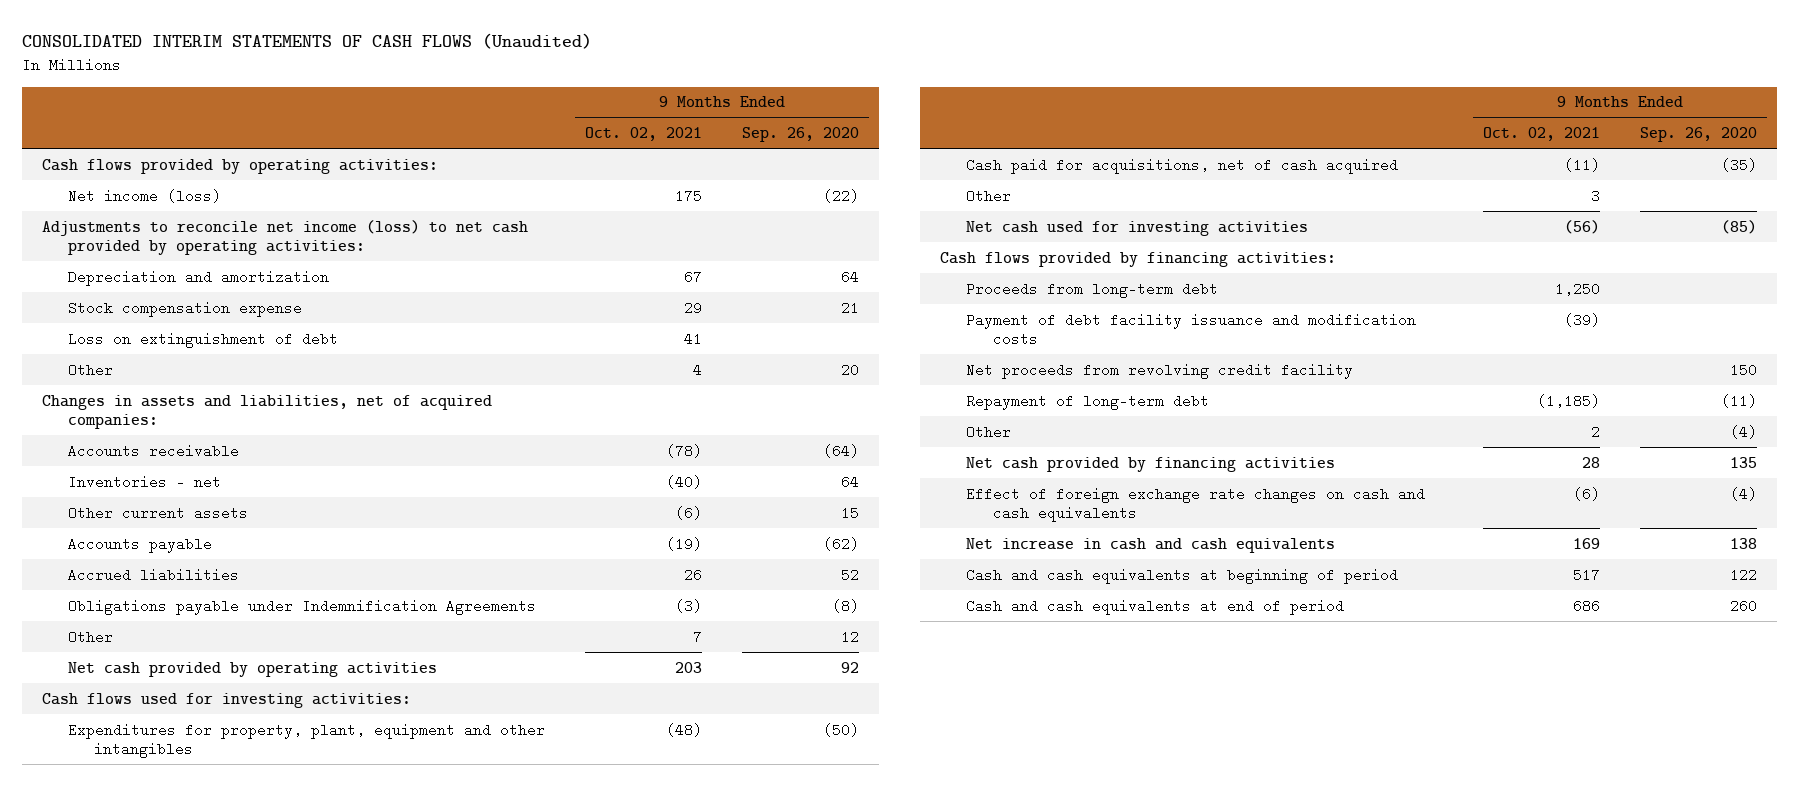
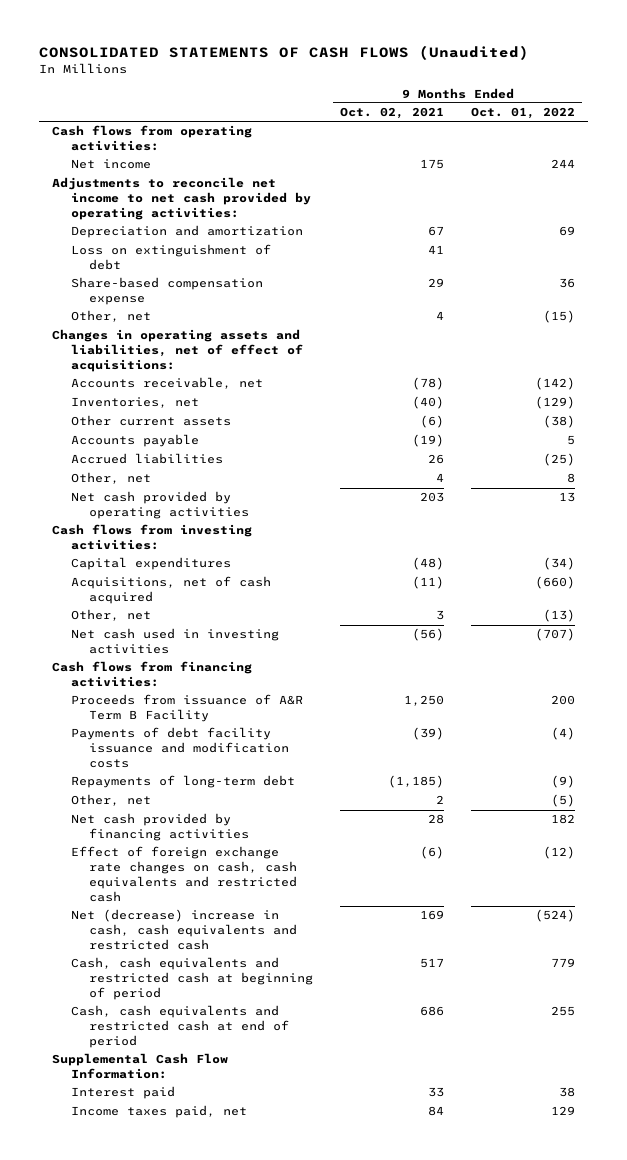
[21,33,592,50] CONSOLIDATED INTERIM STATEMENTS OF CASH FLOWS (Unaudited) -> [38,44,529,60] CONSOLIDATED STATEMENTS OF CASH FLOWS (Unaudited)
[741,126,859,142] Sep. 26, 2020 -> none
none -> [471,107,576,120] Oct. 01, 2022
[41,158,438,174] Cash flows provided by operating activities: -> [52,125,253,152] Cash flows from operating activities:
[67,188,221,203] Net income (loss) -> [70,159,151,170] Net income
[41,219,528,255] Adjustments to reconcile net income (loss) to net cash provided by operating activities: -> [52,177,311,220] Adjustments to reconcile net income to net cash provided by operating activities:
[67,300,302,317] Stock compensation expense -> none
none -> [70,277,263,306] Share-based compensation expense
[67,362,113,377] Other -> [70,310,151,323] Other, net
[41,394,492,429] Changes in assets and liabilities, net of acquired companies: -> [52,329,303,372] Changes in operating assets and liabilities, net of effect of acquisitions:
[67,443,239,458] Accounts receivable -> [70,377,263,390] Accounts receivable, net
[67,474,221,489] Inventories - net -> [70,397,199,409] Inventories, net
[67,598,536,615] Obligations payable under Indemnification Agreements -> none
[67,629,113,644] Other -> [70,472,151,485] Other, net
[692,629,702,644] 7 -> [436,473,445,483] 4
[67,722,545,758] Expenditures for property, plant, equipment and other intangibles -> none
[966,362,1354,379] Net proceeds from revolving credit facility -> none
[41,692,411,708] Cash flows used for investing activities: -> [52,524,253,551] Cash flows from investing activities:
none -> [70,557,231,571] Capital expenditures
[966,157,1399,174] Cash paid for acquisitions, net of cash acquired -> [70,576,271,605] Acquisitions, net of cash acquired
[966,188,1012,203] Other -> [70,609,151,622] Other, net
[966,220,1309,236] Net cash used for investing activities -> [70,628,279,655] Net cash used in investing activities
[940,251,1337,267] Cash flows provided by financing activities: -> [52,661,253,688] Cash flows from financing activities:
[966,281,1219,298] Proceeds from long-term debt -> [70,694,303,723] Proceeds from issuance of A&R Term B Facility
[966,312,1417,346] Payment of debt facility issuance and modification costs -> [70,727,290,768] Payments of debt facility issuance and modification costs
[966,393,1210,410] Repayment of long-term debt -> [70,775,295,789] Repayments of long-term debt
[966,424,1012,439] Other -> [70,794,151,807] Other, net
[966,486,1426,522] Effect of foreign exchange rate changes on cash and cash equivalents -> [70,846,298,902] Effect of foreign exchange rate changes on cash, cash equivalents and restricted cash
[966,537,1336,553] Net increase in cash and cash equivalents -> [70,909,298,950] Net (decrease) increase in cash, cash equivalents and restricted cash
[966,567,1399,584] Cash and cash equivalents at beginning of period -> [70,957,314,1000] Cash, cash equivalents and restricted cash at beginning of period
[966,598,1345,615] Cash and cash equivalents at end of period -> [70,1005,290,1048] Cash, cash equivalents and restricted cash at end of period
none -> [52,1053,229,1080] Supplemental Cash Flow Information:
none -> [70,1086,175,1100] Interest paid
none -> [70,1105,247,1119] Income taxes paid, net

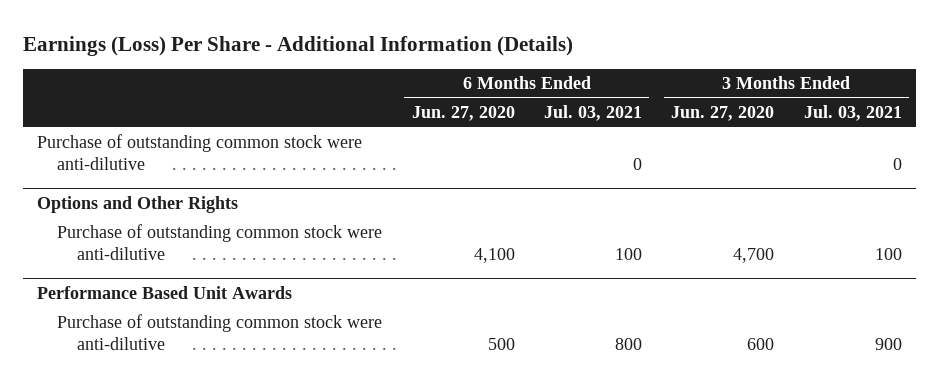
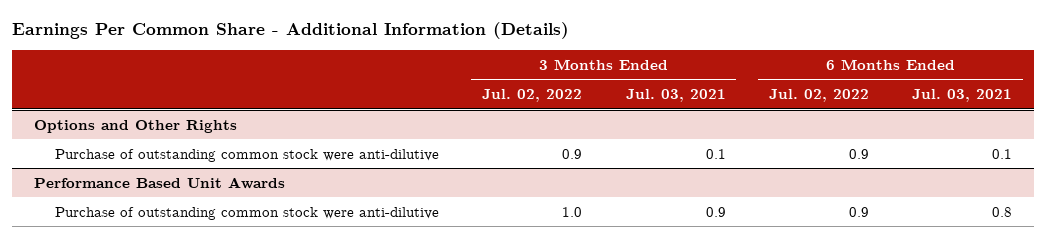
[22,35,573,56] Earnings (Loss) Per Share - Additional Information (Details) -> [12,22,570,40] Earnings Per Common Share - Additional Information (Details)
[411,106,515,122] Jun. 27, 2020 -> none
[671,106,775,122] Jun. 27, 2020 -> none
none -> [482,89,583,103] Jul. 02, 2022
none -> [768,89,869,103] Jul. 02, 2022
[37,134,363,170] Purchase of outstanding common stock were anti-dilutive -> none
[614,247,642,260] 100 -> [992,148,1013,159] 0.1
[874,247,902,260] 100 -> [705,148,726,159] 0.1
[614,337,642,350] 800 -> [992,206,1013,217] 0.8
[874,337,902,350] 900 -> [705,206,726,217] 0.9

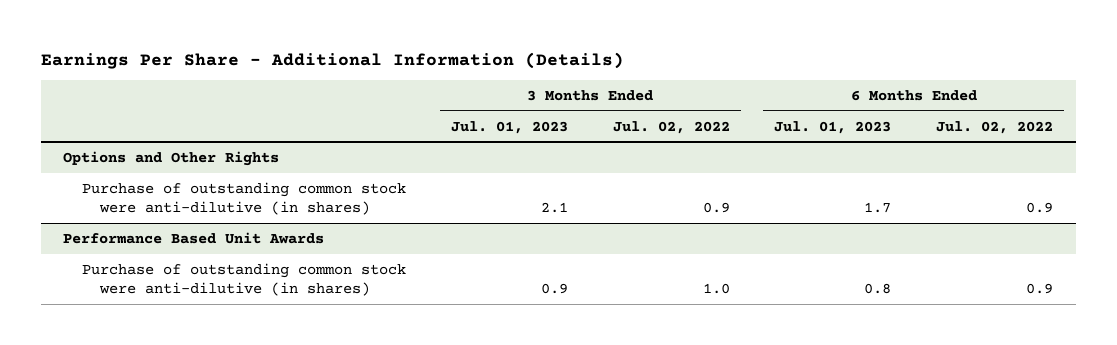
[12,22,570,40] Earnings Per Common Share - Additional Information (Details) -> [40,51,624,69] Earnings Per Share - Additional Information (Details)
[625,89,726,103] Jul. 03, 2021 -> none
[912,89,1013,103] Jul. 03, 2021 -> none
none -> [450,120,568,134] Jul. 01, 2023
none -> [774,120,892,134] Jul. 01, 2023
[54,148,439,162] Purchase of outstanding common stock were anti-dilutive -> [81,181,406,215] Purchase of outstanding common stock were anti-dilutive (in shares)
[54,206,439,220] Purchase of outstanding common stock were anti-dilutive -> [81,262,406,296] Purchase of outstanding common stock were anti-dilutive (in shares)

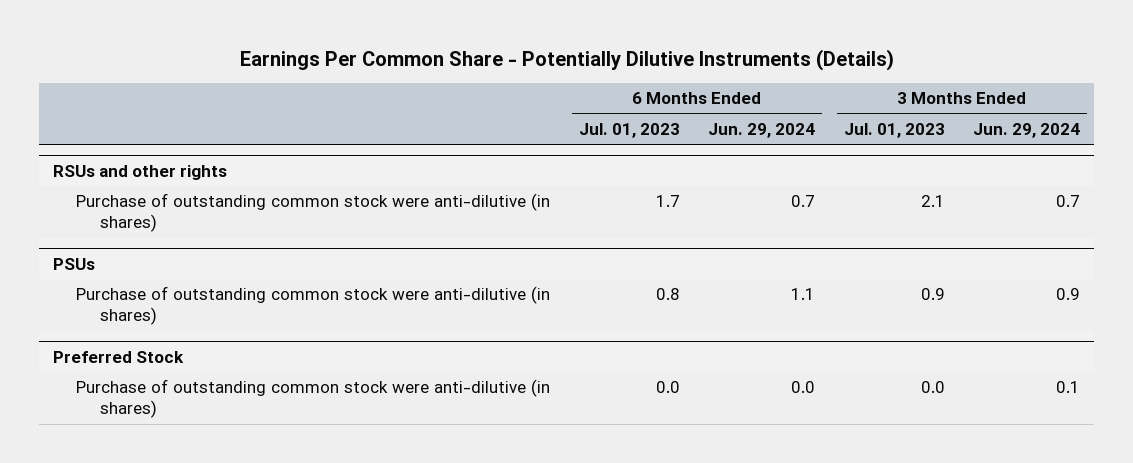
[40,51,624,69] Earnings Per Share - Additional Information (Details) -> [239,48,894,71] Earnings Per Common Share - Potentially Dilutive Instruments (Details)
[612,120,730,134] Jul. 02, 2022 -> none
[936,120,1054,134] Jul. 02, 2022 -> none
none -> [708,122,816,138] Jun. 29, 2024
none -> [973,122,1081,138] Jun. 29, 2024
[63,150,280,166] Options and Other Rights -> [53,164,228,180] RSUs and other rights
[63,231,325,244] Performance Based Unit Awards -> [53,257,96,270] PSUs
none -> [53,350,185,363] Preferred Stock
none -> [76,379,551,419] Purchase of outstanding common stock were anti-dilutive (in shares)

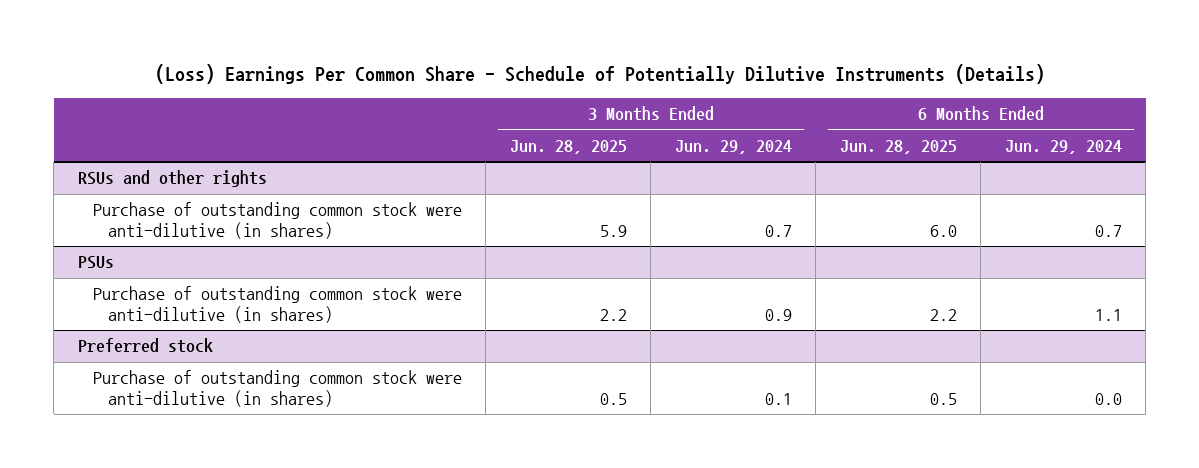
[239,48,894,71] Earnings Per Common Share - Potentially Dilutive Instruments (Details) -> [154,64,1045,85] (Loss) Earnings Per Common Share - Schedule of Potentially Dilutive Instruments (Details)
[578,122,680,138] Jul. 01, 2023 -> none
[843,122,945,138] Jul. 01, 2023 -> none
none -> [509,139,627,154] Jun. 28, 2025
none -> [839,139,957,154] Jun. 28, 2025
[53,350,185,363] Preferred Stock -> [77,338,213,354] Preferred stock

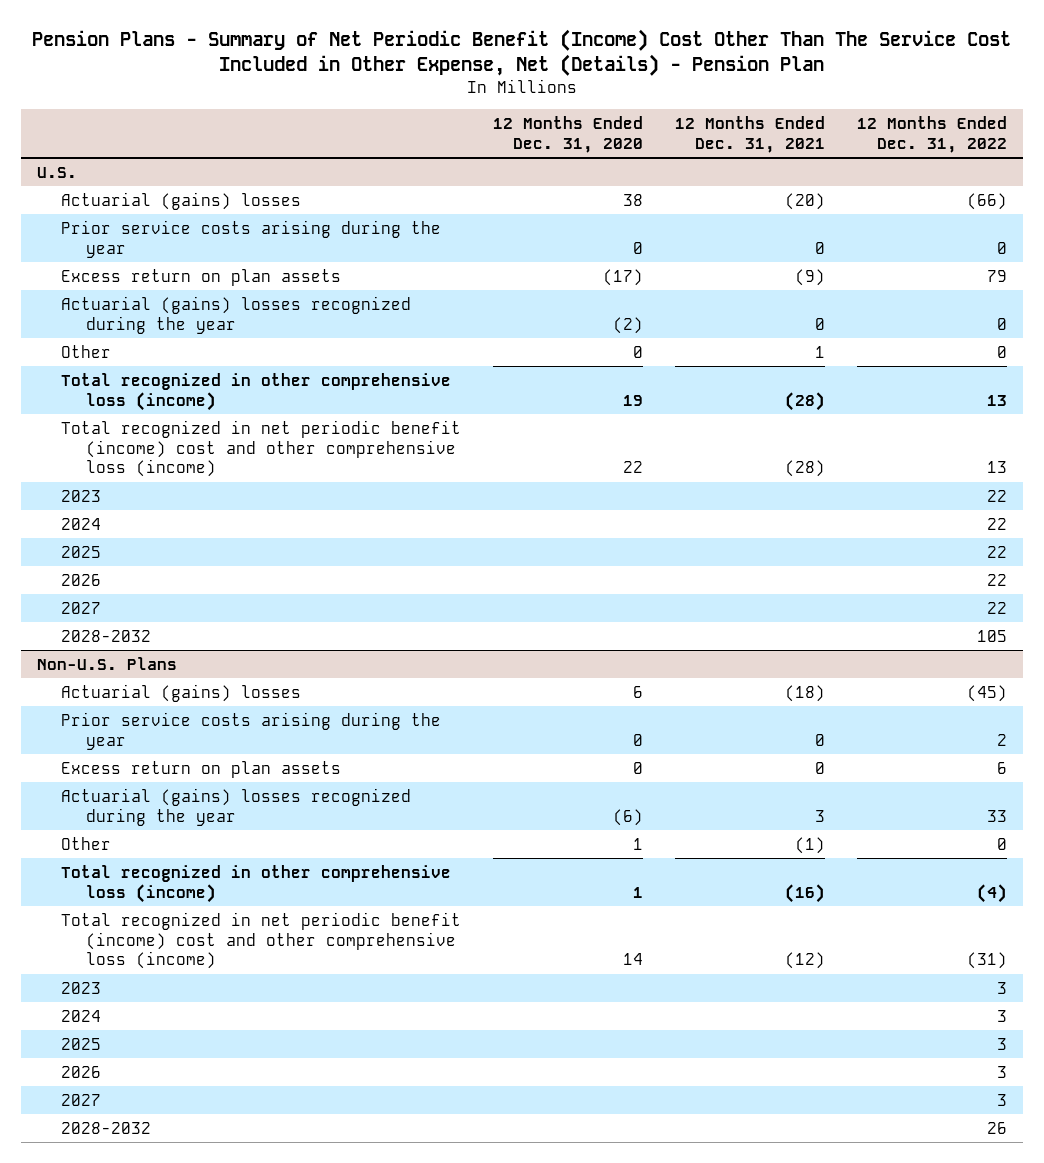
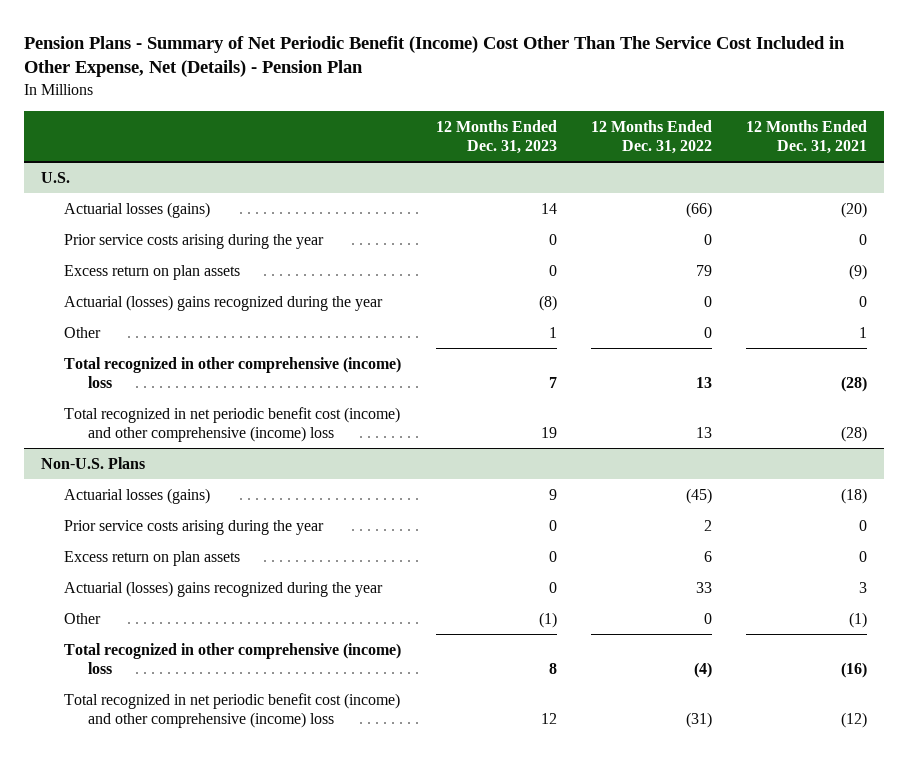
[493,116,644,153] 12 Months Ended Dec. 31, 2020 -> none
none -> [435,119,557,154] 12 Months Ended Dec. 31, 2023
[61,191,302,210] Actuarial (gains) losses -> [64,201,211,218] Actuarial losses (gains)
[61,295,412,334] Actuarial (gains) losses recognized during the year -> [64,294,384,311] Actuarial (losses) gains recognized during the year
[61,489,102,502] 2023 -> none
[61,517,102,530] 2024 -> none
[61,545,102,558] 2025 -> none
[61,573,102,586] 2026 -> none
[61,601,102,614] 2027 -> none
[61,629,152,642] 2028-2032 -> none
[61,372,452,411] Total recognized in other comprehensive loss (income) -> [64,356,402,388] Total recognized in other comprehensive (income) loss
[61,419,462,478] Total recognized in net periodic benefit (income) cost and other comprehensive loss (income) -> [64,406,401,442] Total recognized in net periodic benefit cost (income) and other comprehensive (income) loss
[61,683,302,702] Actuarial (gains) losses -> [64,487,211,504] Actuarial losses (gains)
[61,787,412,826] Actuarial (gains) losses recognized during the year -> [64,580,384,597] Actuarial (losses) gains recognized during the year
[61,981,102,994] 2023 -> none
[61,1009,102,1022] 2024 -> none
[61,1037,102,1050] 2025 -> none
[61,1065,102,1078] 2026 -> none
[61,1093,102,1106] 2027 -> none
[61,1121,152,1134] 2028-2032 -> none
[61,864,452,903] Total recognized in other comprehensive loss (income) -> [64,642,402,674] Total recognized in other comprehensive (income) loss
[61,911,462,970] Total recognized in net periodic benefit (income) cost and other comprehensive loss (income) -> [64,692,401,728] Total recognized in net periodic benefit cost (income) and other comprehensive (income) loss

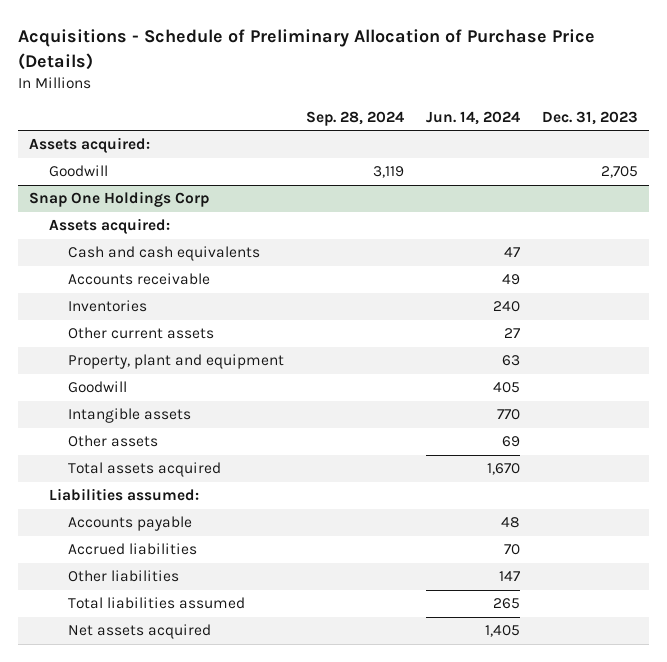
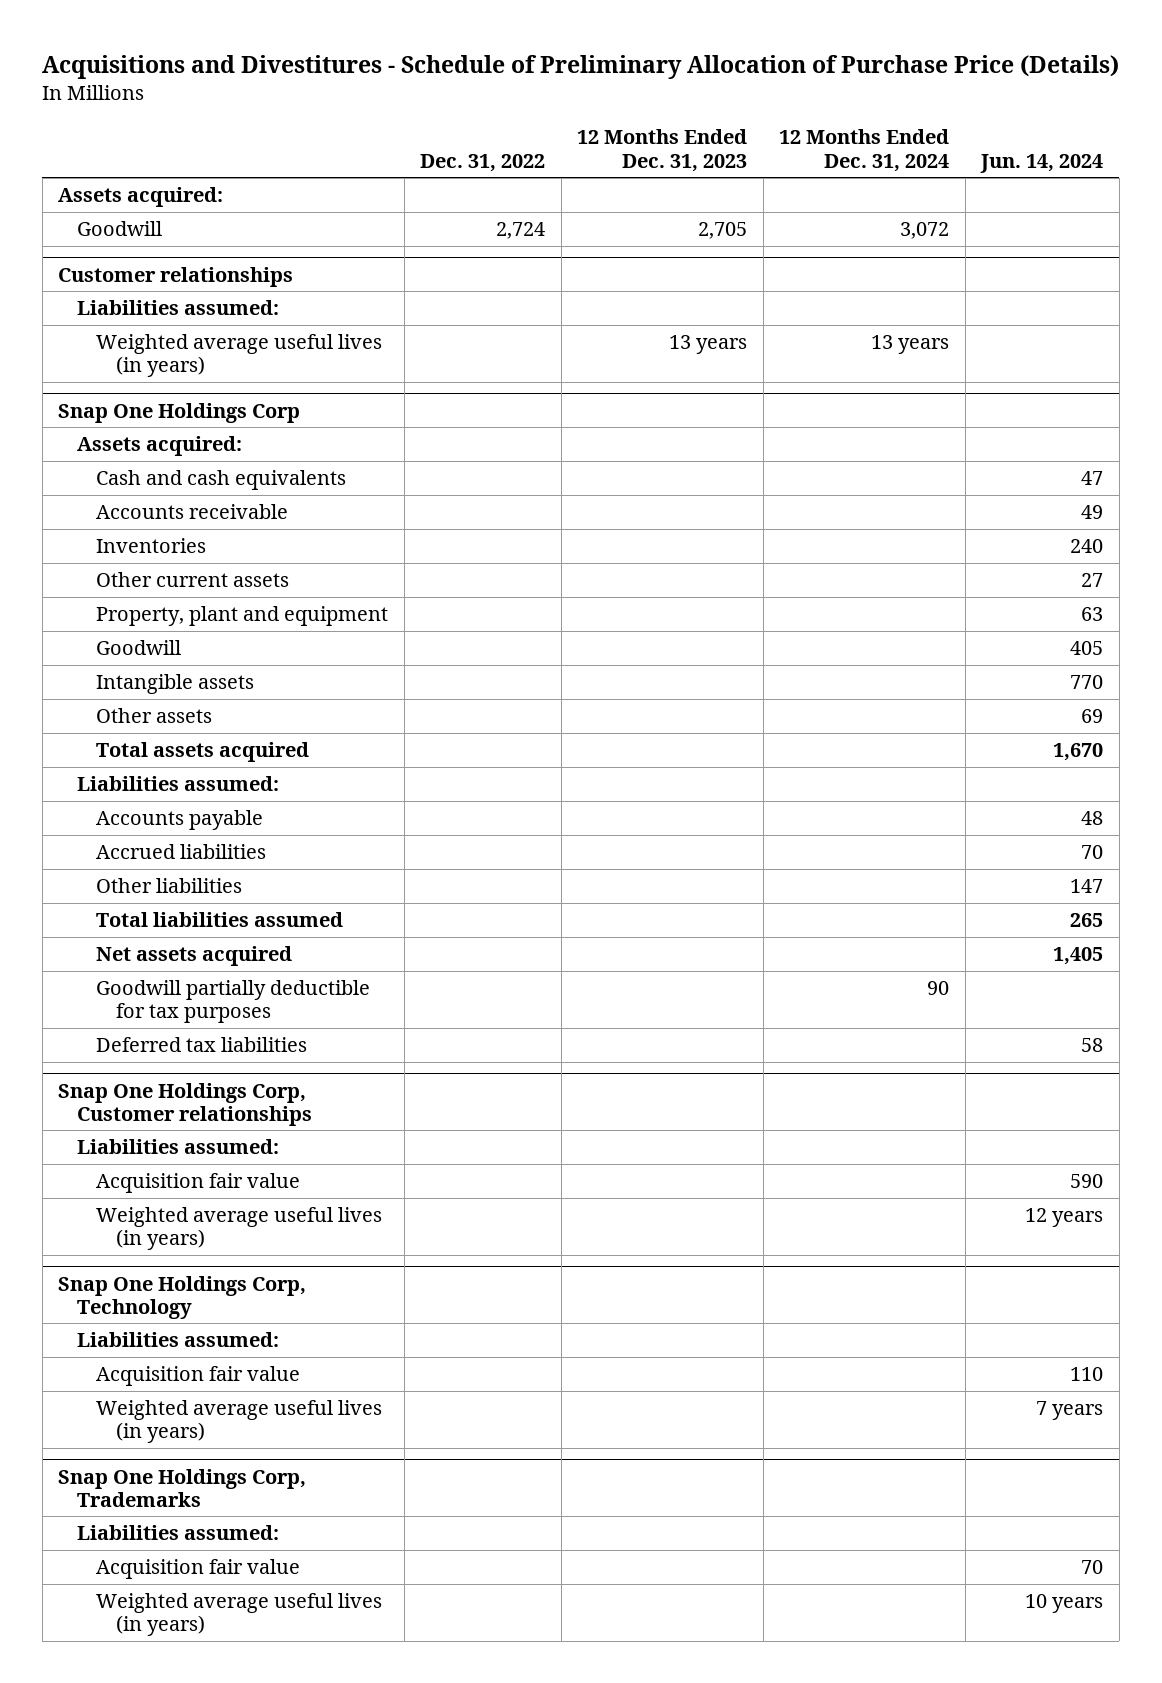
[18,29,596,70] Acquisitions - Schedule of Preliminary Allocation of Purchase Price (Details) -> [42,55,1120,80] Acquisitions and Divestitures - Schedule of Preliminary Allocation of Purchase Price (Details)
[306,110,405,126] Sep. 28, 2024 -> none
[542,110,639,125] Dec. 31, 2023 -> none
none -> [420,153,546,172] Dec. 31, 2022
none -> [577,129,748,172] 12 Months Ended Dec. 31, 2023
none -> [779,129,950,172] 12 Months Ended Dec. 31, 2024
none -> [58,266,294,287] Customer relationships
none -> [77,299,280,315] Liabilities assumed:
none -> [96,333,383,378] Weighted average useful lives (in years)
none -> [96,979,371,1024] Goodwill partially deductible for tax purposes
none -> [96,1036,308,1052] Deferred tax liabilities
none -> [58,1082,313,1126] Snap One Holdings Corp, Customer relationships
none -> [77,1138,280,1154] Liabilities assumed:
none -> [96,1172,301,1193] Acquisition fair value
none -> [96,1206,383,1251] Weighted average useful lives (in years)
none -> [58,1275,307,1319] Snap One Holdings Corp, Technology
none -> [77,1331,280,1347] Liabilities assumed:
none -> [96,1365,301,1386] Acquisition fair value
none -> [96,1399,383,1444] Weighted average useful lives (in years)
none -> [58,1468,307,1507] Snap One Holdings Corp, Trademarks
none -> [77,1524,280,1540] Liabilities assumed:
none -> [96,1558,301,1579] Acquisition fair value
none -> [96,1592,383,1637] Weighted average useful lives (in years)

